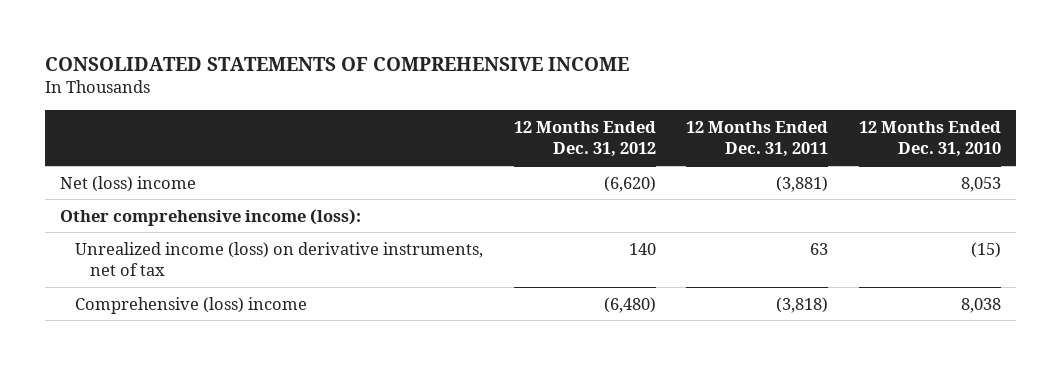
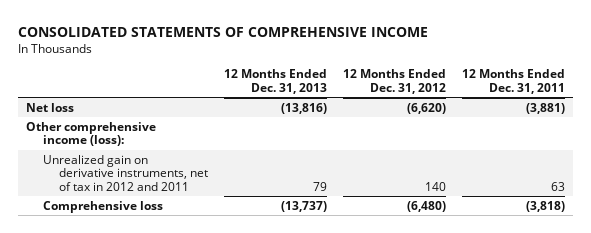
[858,120,1001,158] 12 Months Ended Dec. 31, 2010 -> none
none -> [223,69,327,95] 12 Months Ended Dec. 31, 2013
[60,175,197,192] Net (loss) income -> [26,102,75,112] Net loss
[74,241,483,277] Unrealized income (loss) on derivative instruments, net of tax -> [42,154,208,192] Unrealized gain on derivative instruments, net of tax in 2012 and 2011
[74,296,307,314] Comprehensive (loss) income -> [42,200,163,213] Comprehensive loss

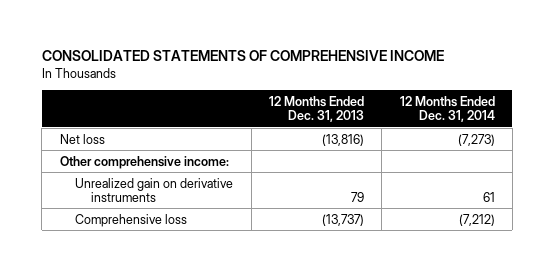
[342,69,446,95] 12 Months Ended Dec. 31, 2012 -> none
[462,69,566,95] 12 Months Ended Dec. 31, 2011 -> none
none -> [399,95,495,123] 12 Months Ended Dec. 31, 2014
[26,121,157,147] Other comprehensive income (loss): -> [59,155,229,169] Other comprehensive income:
[42,154,208,192] Unrealized gain on derivative instruments, net of tax in 2012 and 2011 -> [75,177,234,202] Unrealized gain on derivative instruments

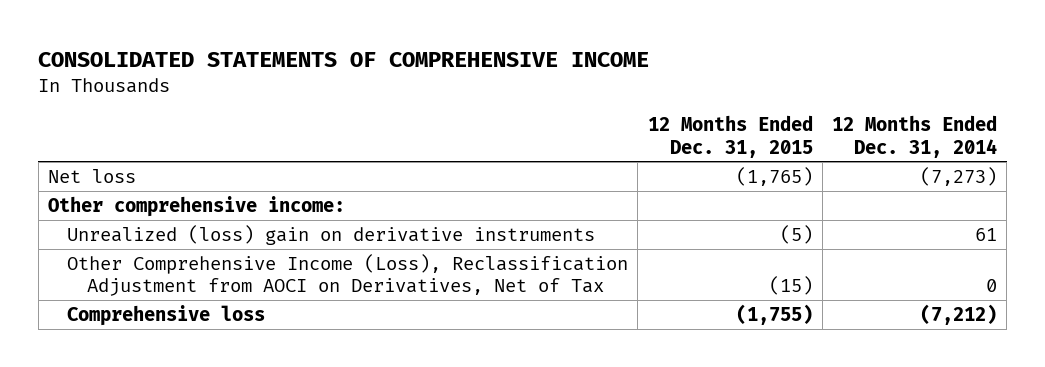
[268,95,364,123] 12 Months Ended Dec. 31, 2013 -> none
none -> [647,115,813,158] 12 Months Ended Dec. 31, 2015
[75,177,234,202] Unrealized gain on derivative instruments -> [67,224,596,245] Unrealized (loss) gain on derivative instruments
none -> [67,253,629,297] Other Comprehensive Income (Loss), Reclassification Adjustment from AOCI on Derivatives, Net of Tax

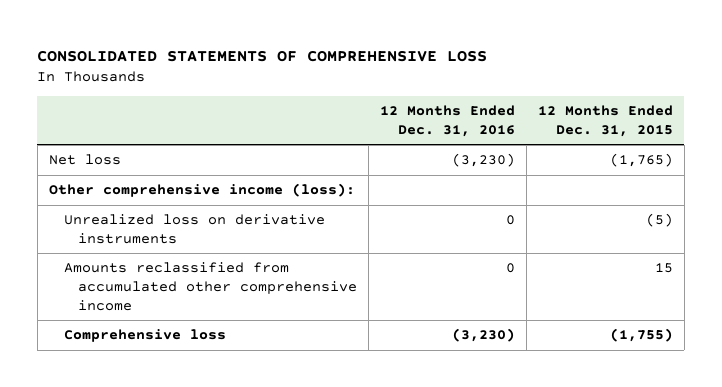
[38,51,650,67] CONSOLIDATED STATEMENTS OF COMPREHENSIVE INCOME -> [37,49,488,62] CONSOLIDATED STATEMENTS OF COMPREHENSIVE LOSS
[831,115,997,158] 12 Months Ended Dec. 31, 2014 -> none
none -> [380,104,516,137] 12 Months Ended Dec. 31, 2016
[47,195,345,217] Other comprehensive income: -> [48,183,355,198] Other comprehensive income (loss):
[67,224,596,245] Unrealized (loss) gain on derivative instruments -> [63,214,325,244] Unrealized loss on derivative instruments
[67,253,629,297] Other Comprehensive Income (Loss), Reclassification Adjustment from AOCI on Derivatives, Net of Tax -> [63,262,358,311] Amounts reclassified from accumulated other comprehensive income
[768,276,813,296] (15) -> [654,263,673,274] 15

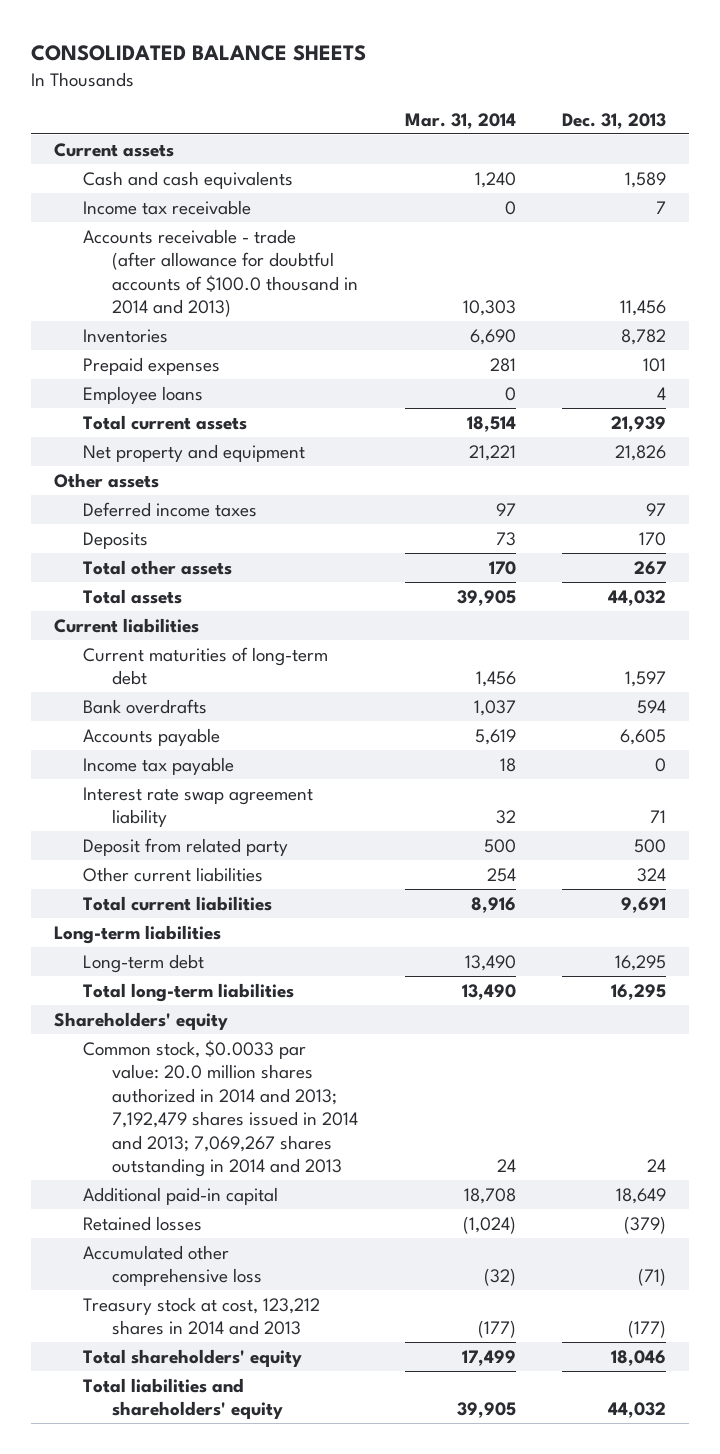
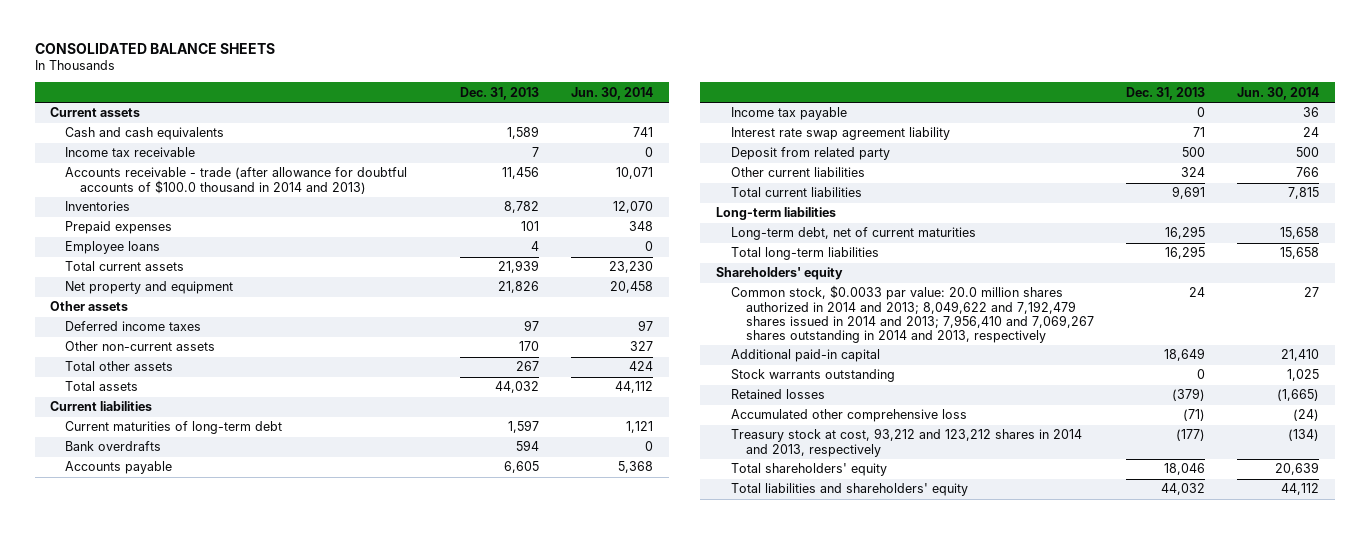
[404,112,516,129] Mar. 31, 2014 -> none
none -> [571,86,654,100] Jun. 30, 2014
[82,531,148,549] Deposits -> [65,341,216,352] Other non-current assets
[82,953,204,973] Long-term debt -> [730,227,976,241] Long-term debt, net of current maturities
[82,1039,359,1178] Common stock, $0.0033 par value: 20.0 million shares authorized in 2014 and 2013; 7,192,479 shares issued in 2014 and 2013; 7,069,267 shares outstanding in 2014 and 2013 -> [730,285,1094,343] Common stock, $0.0033 par value: 20.0 million shares authorized in 2014 and 2013; 8,049,622 and 7,192,479 shares issued in 2014 and 2013; 7,956,410 and 7,069,267 shares outstanding in 2014 and 2013, respectively
none -> [730,369,895,383] Stock warrants outstanding
[82,1296,320,1336] Treasury stock at cost, 123,212 shares in 2014 and 2013 -> [730,428,1082,457] Treasury stock at cost, 93,212 and 123,212 shares in 2014 and 2013, respectively

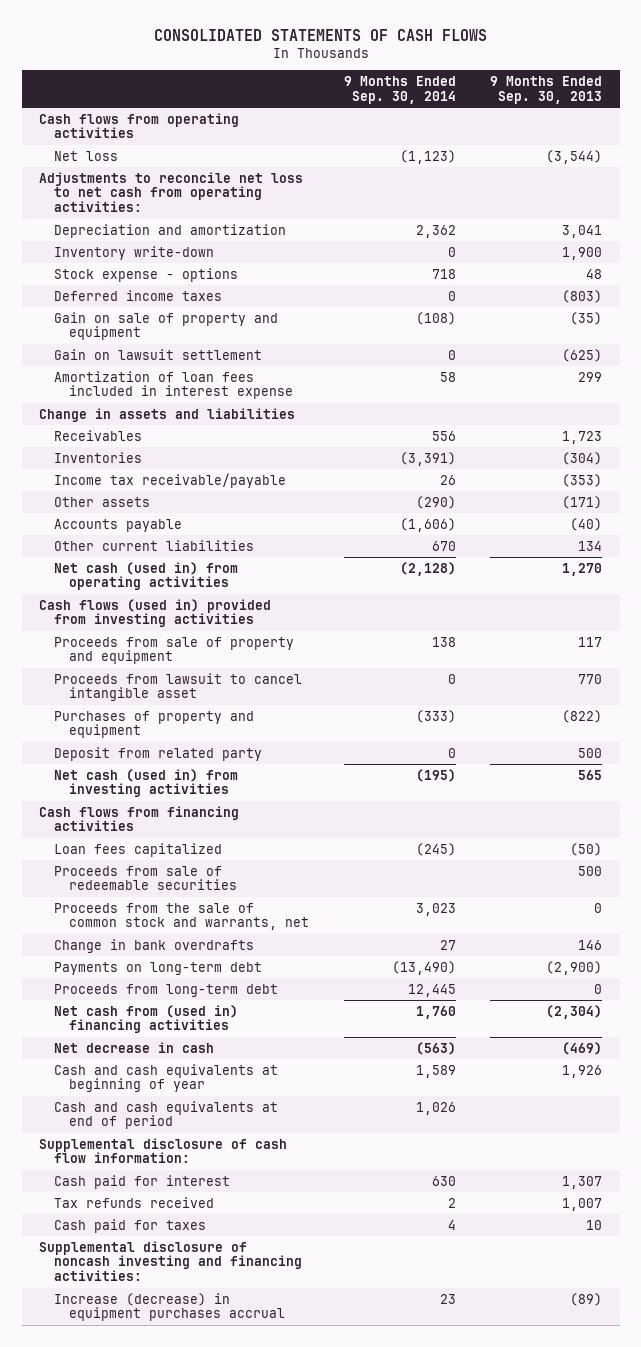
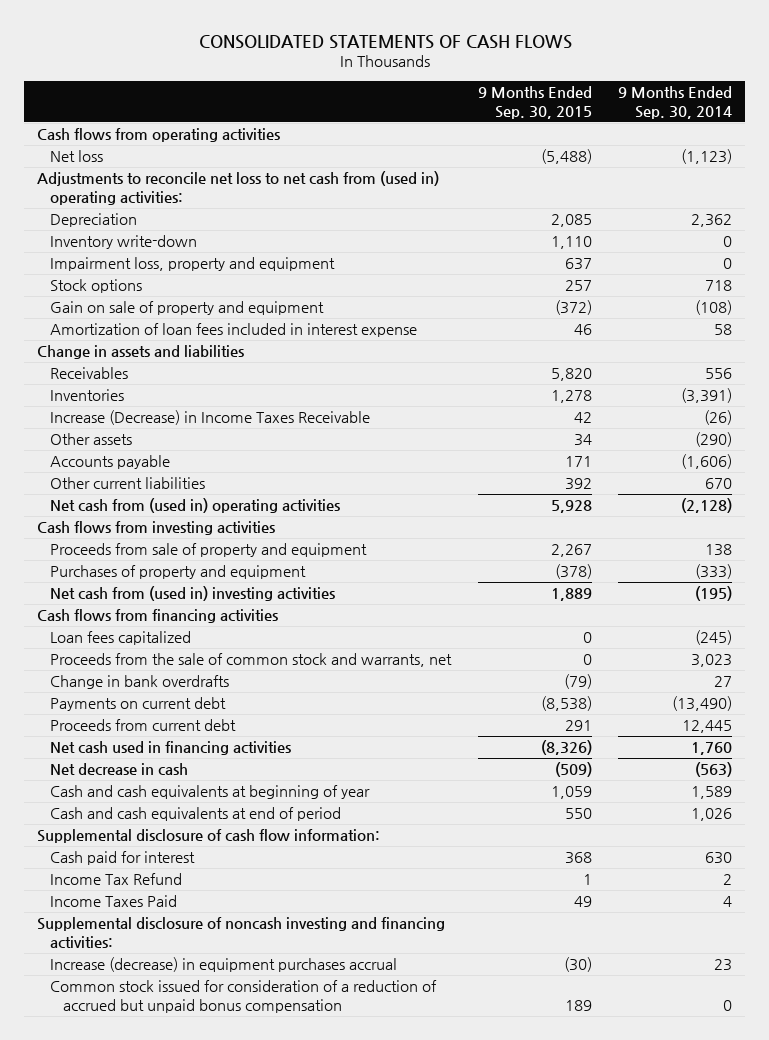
[490,75,603,104] 9 Months Ended Sep. 30, 2013 -> none
none -> [477,86,592,119] 9 Months Ended Sep. 30, 2015
[38,171,303,213] Adjustments to reconcile net loss to net cash from operating activities: -> [37,171,440,205] Adjustments to reconcile net loss to net cash from (used in) operating activities:
[53,223,286,238] Depreciation and amortization -> [49,213,137,228] Depreciation
[53,289,222,301] Deferred income taxes -> none
none -> [49,257,335,272] Impairment loss, property and equipment
[53,267,238,282] Stock expense - options -> [49,279,142,294] Stock options
[53,348,262,360] Gain on lawsuit settlement -> none
[53,472,286,488] Income tax receivable/payable -> [49,410,370,426] Increase (Decrease) in Income Taxes Receivable
[439,474,456,485] 26 -> [704,410,733,426] (26)
[53,561,238,591] Net cash (used in) from operating activities -> [49,498,340,514] Net cash from (used in) operating activities
[38,598,271,628] Cash flows (used in) provided from investing activities -> [37,521,276,536] Cash flows from investing activities
[53,672,302,702] Proceeds from lawsuit to cancel intangible asset -> none
[53,746,262,761] Deposit from related party -> none
[53,768,238,798] Net cash (used in) from investing activities -> [49,586,335,602] Net cash from (used in) investing activities
[53,865,237,891] Proceeds from sale of redeemable securities -> none
[53,961,262,975] Payments on long-term debt -> [49,697,226,712] Payments on current debt
[53,983,278,997] Proceeds from long-term debt -> [49,719,236,732] Proceeds from current debt
[53,1004,238,1034] Net cash from (used in) financing activities -> [49,741,291,756] Net cash used in financing activities
[53,1196,214,1208] Tax refunds received -> [49,873,182,886] Income Tax Refund
[53,1218,206,1233] Cash paid for taxes -> [49,895,177,908] Income Taxes Paid
none -> [49,980,437,1013] Common stock issued for consideration of a reduction of accrued but unpaid bonus compensation

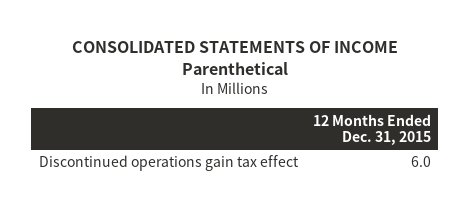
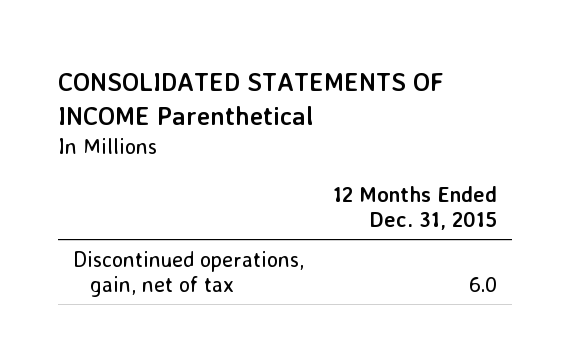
[38,155,299,172] Discontinued operations gain tax effect -> [72,250,304,298] Discontinued operations, gain, net of tax

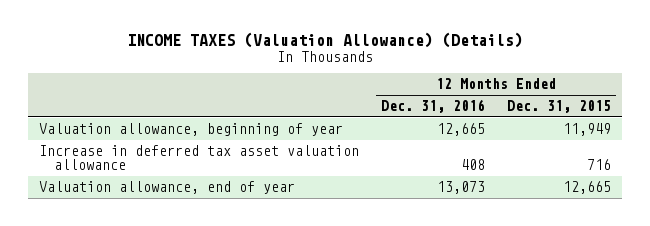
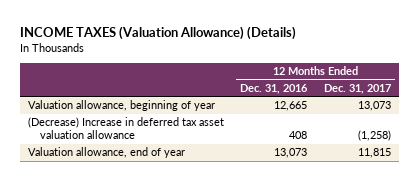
[506,100,611,114] Dec. 31, 2015 -> none
none -> [323,83,391,94] Dec. 31, 2017
[39,145,360,171] Increase in deferred tax asset valuation allowance -> [27,117,224,140] (Decrease) Increase in deferred tax asset valuation allowance

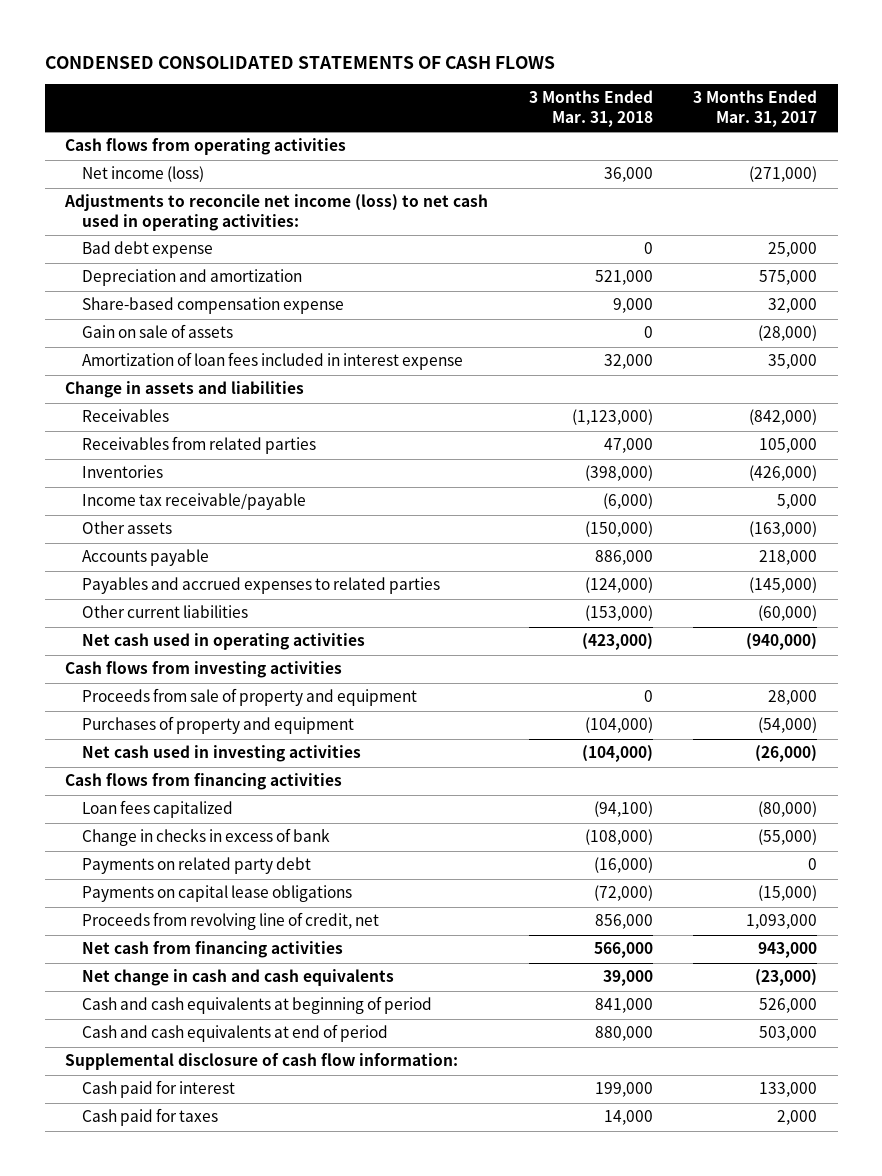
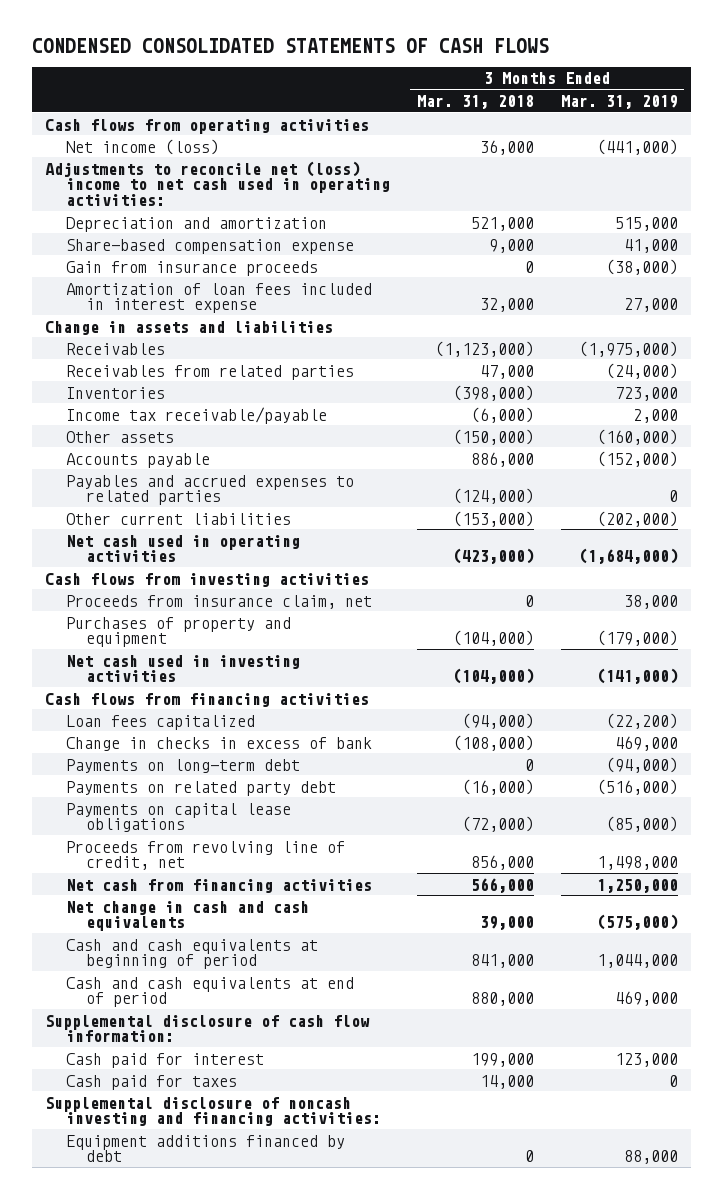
[693,90,818,127] 3 Months Ended Mar. 31, 2017 -> none
none -> [560,94,678,109] Mar. 31, 2019
[82,241,214,259] Bad debt expense -> none
[64,194,489,232] Adjustments to reconcile net income (loss) to net cash used in operating activities: -> [45,160,390,207] Adjustments to reconcile net (loss) income to net cash used in operating activities:
[82,324,234,339] Gain on sale of assets -> none
none -> [65,260,318,276] Gain from insurance proceeds
[82,688,418,707] Proceeds from sale of property and equipment -> none
none -> [65,594,372,609] Proceeds from insurance claim, net
[593,801,653,818] (94,100) -> [461,712,534,729] (94,000)
none -> [65,758,300,773] Payments on long-term debt
none -> [45,1096,381,1127] Supplemental disclosure of noncash investing and financing activities:
none -> [65,1134,345,1163] Equipment additions financed by debt

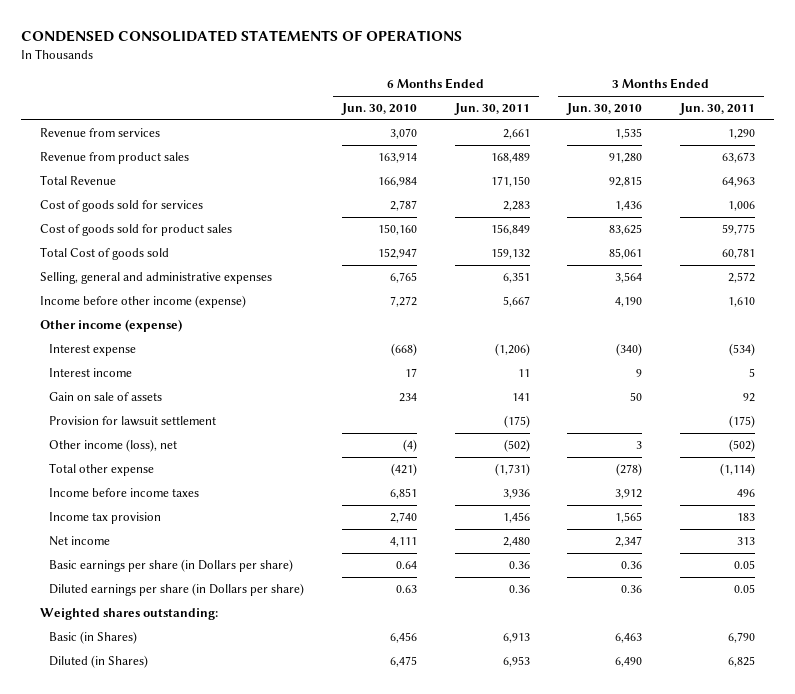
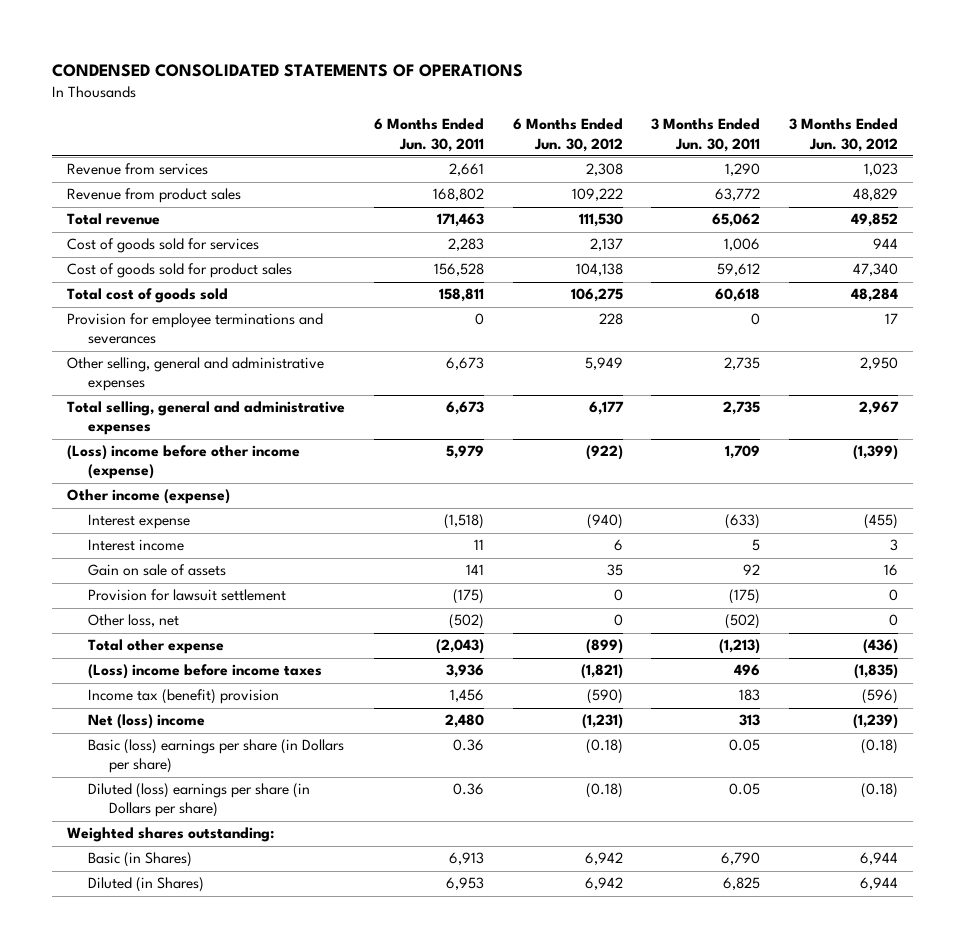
[341,103,418,116] Jun. 30, 2010 -> none
[566,103,643,116] Jun. 30, 2010 -> none
none -> [512,118,623,152] 6 Months Ended Jun. 30, 2012
none -> [789,118,899,152] 3 Months Ended Jun. 30, 2012
[490,153,530,164] 168,489 -> [432,188,484,202] 168,802
[721,152,755,164] 63,673 -> [715,188,761,202] 63,772
[39,175,116,186] Total Revenue -> [66,213,160,226] Total revenue
[490,176,530,188] 171,150 -> [436,213,484,228] 171,463
[721,177,755,188] 64,963 -> [712,213,761,228] 65,062
[490,224,530,236] 156,849 -> [433,263,484,277] 156,528
[721,224,755,236] 59,775 -> [717,263,761,277] 59,612
[39,247,169,261] Total Cost of goods sold -> [66,288,228,304] Total cost of goods sold
[490,248,530,260] 159,132 -> [438,288,484,303] 158,811
[721,248,755,260] 60,781 -> [715,288,761,303] 60,618
none -> [66,313,323,345] Provision for employee terminations and severances
none -> [66,357,324,392] Other selling, general and administrative expenses
[39,272,272,285] Selling, general and administrative expenses -> [66,401,345,436] Total selling, general and administrative expenses
[502,272,530,284] 6,351 -> [445,401,484,416] 6,673
[727,272,755,284] 2,572 -> [723,401,761,416] 2,735
[39,295,246,309] Income before other income (expense) -> [66,445,300,480] (Loss) income before other income (expense)
[502,296,530,308] 5,667 -> [445,445,484,460] 5,979
[727,297,755,308] 1,610 -> [725,445,761,460] 1,709
[494,343,530,357] (1,206) -> [443,514,484,530] (1,518)
[728,343,755,357] (534) -> [725,514,761,530] (633)
[49,439,178,453] Other income (loss), net -> [87,614,179,628] Other loss, net
[494,463,530,477] (1,731) -> [435,639,484,655] (2,043)
[719,463,755,477] (1,114) -> [719,639,761,655] (1,213)
[49,488,200,498] Income before income taxes -> [87,664,322,680] (Loss) income before income taxes
[49,512,162,525] Income tax provision -> [87,689,279,705] Income tax (benefit) provision
[49,536,111,547] Net income -> [87,714,205,730] Net (loss) income
[49,559,294,573] Basic earnings per share (in Dollars per share) -> [87,739,344,774] Basic (loss) earnings per share (in Dollars per share)
[49,583,305,597] Diluted earnings per share (in Dollars per share) -> [87,783,310,818] Diluted (loss) earnings per share (in Dollars per share)

